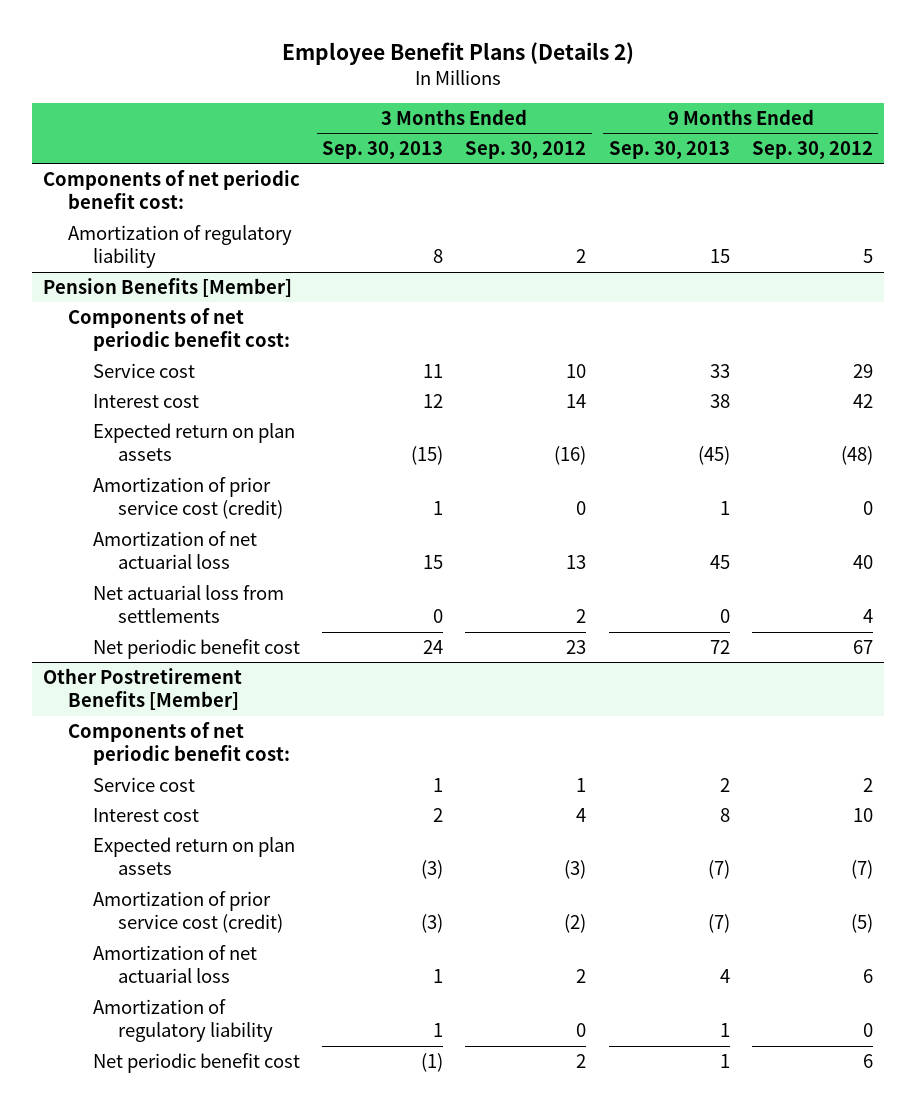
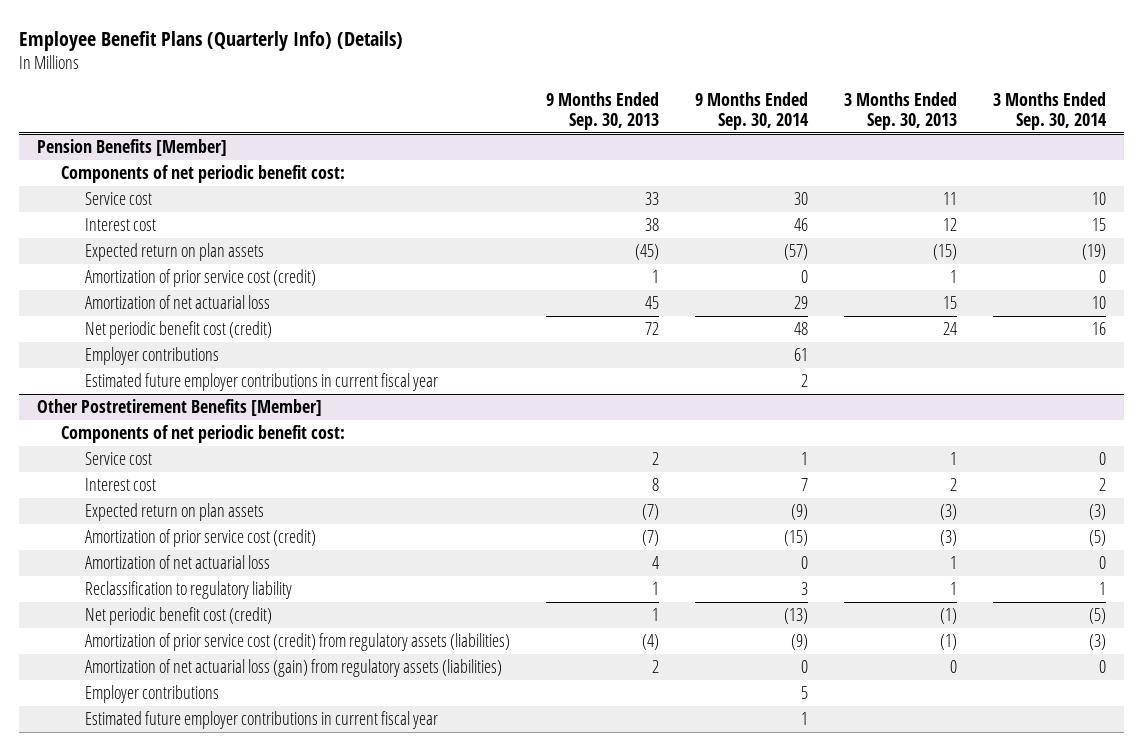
[281,42,634,66] Employee Benefit Plans (Details 2) -> [18,30,403,51] Employee Benefit Plans (Quarterly Info) (Details)
[465,140,587,159] Sep. 30, 2012 -> none
[751,140,873,159] Sep. 30, 2012 -> none
none -> [694,91,809,130] 9 Months Ended Sep. 30, 2014
none -> [992,91,1107,130] 3 Months Ended Sep. 30, 2014
[43,169,301,210] Components of net periodic benefit cost: -> none
[67,224,292,269] Amortization of regulatory liability -> none
[92,584,284,624] Net actuarial loss from settlements -> none
[92,638,300,659] Net periodic benefit cost -> [85,321,273,340] Net periodic benefit cost (credit)
none -> [85,347,220,366] Employer contributions
none -> [85,373,439,392] Estimated future employer contributions in current fiscal year
[92,998,273,1043] Amortization of regulatory liability -> none
none -> [85,581,293,600] Reclassification to regulatory liability
[92,1052,300,1073] Net periodic benefit cost -> [85,607,273,626] Net periodic benefit cost (credit)
none -> [85,633,511,652] Amortization of prior service cost (credit) from regulatory assets (liabilities)
none -> [85,659,503,678] Amortization of net actuarial loss (gain) from regulatory assets (liabilities)
none -> [85,685,220,704] Employer contributions
none -> [85,711,439,730] Estimated future employer contributions in current fiscal year

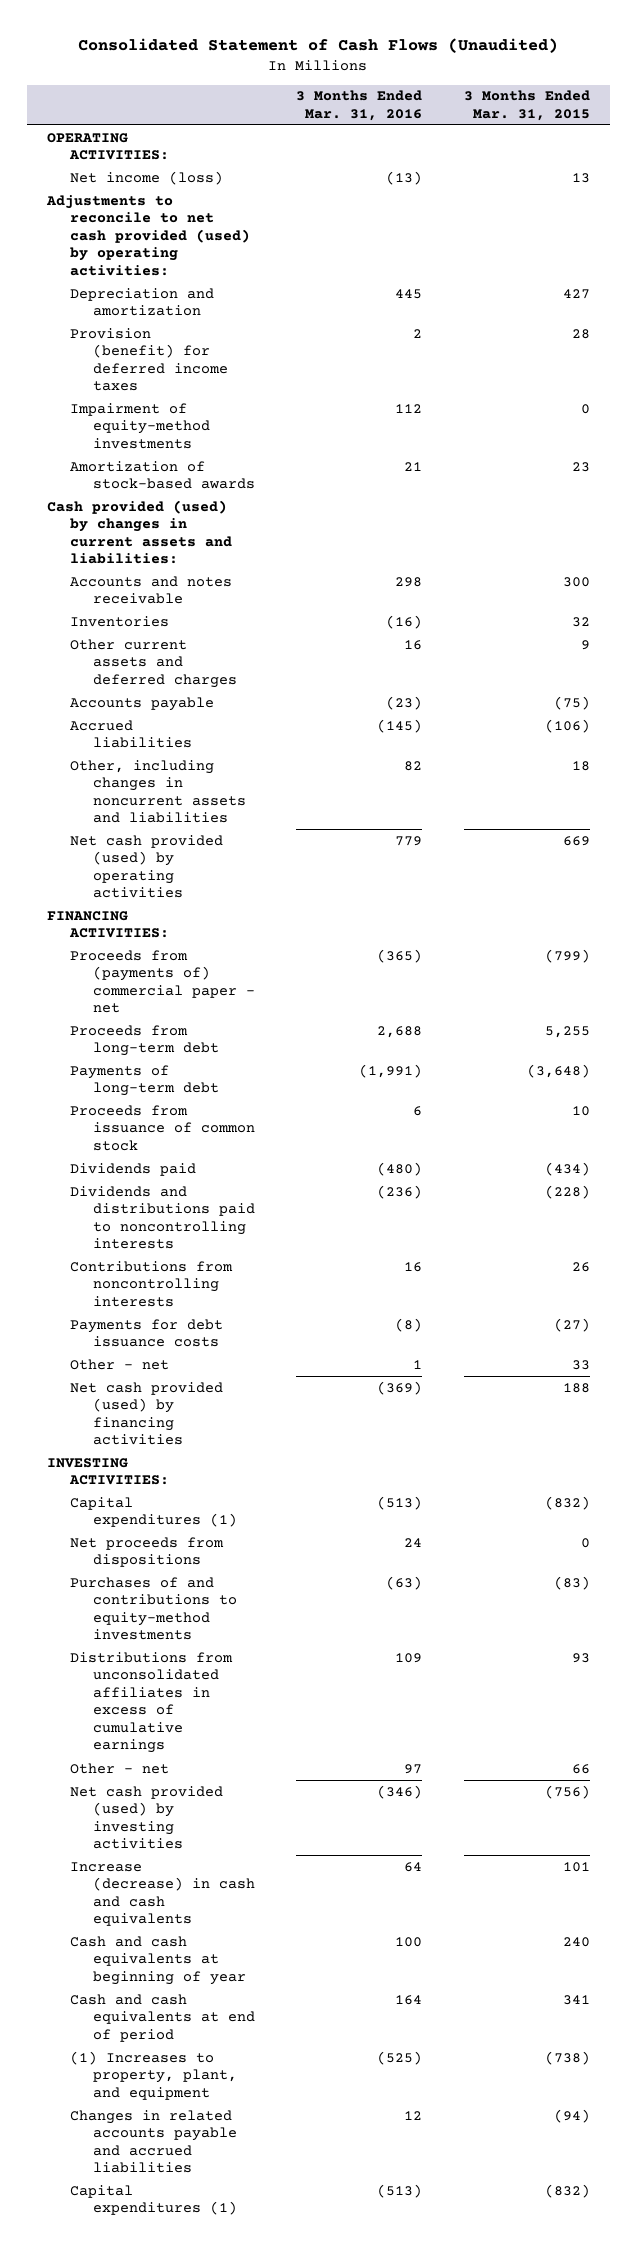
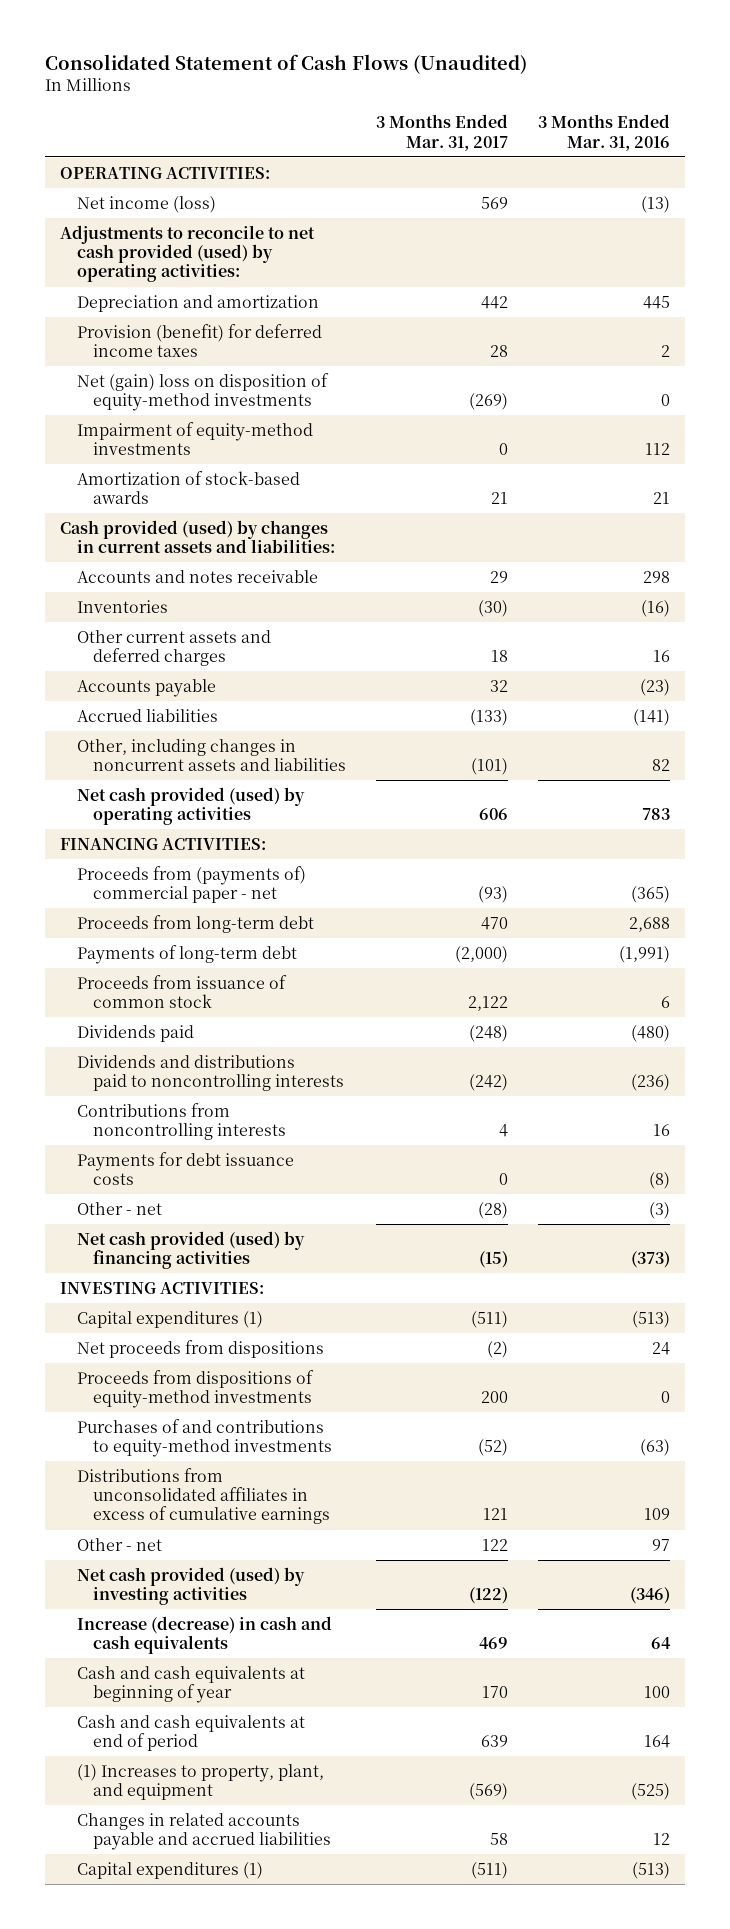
[463,90,590,121] 3 Months Ended Mar. 31, 2015 -> none
none -> [376,114,509,151] 3 Months Ended Mar. 31, 2017
none -> [76,372,329,412] Net (gain) loss on disposition of equity-method investments
[377,718,423,733] (145) -> [632,708,670,726] (141)
[395,835,423,846] 779 -> [641,808,670,821] 783
[413,1359,423,1369] 1 -> [648,1201,670,1219] (3)
[377,1380,423,1395] (369) -> [630,1251,670,1269] (373)
none -> [76,1369,314,1409] Proceeds from dispositions of equity-method investments

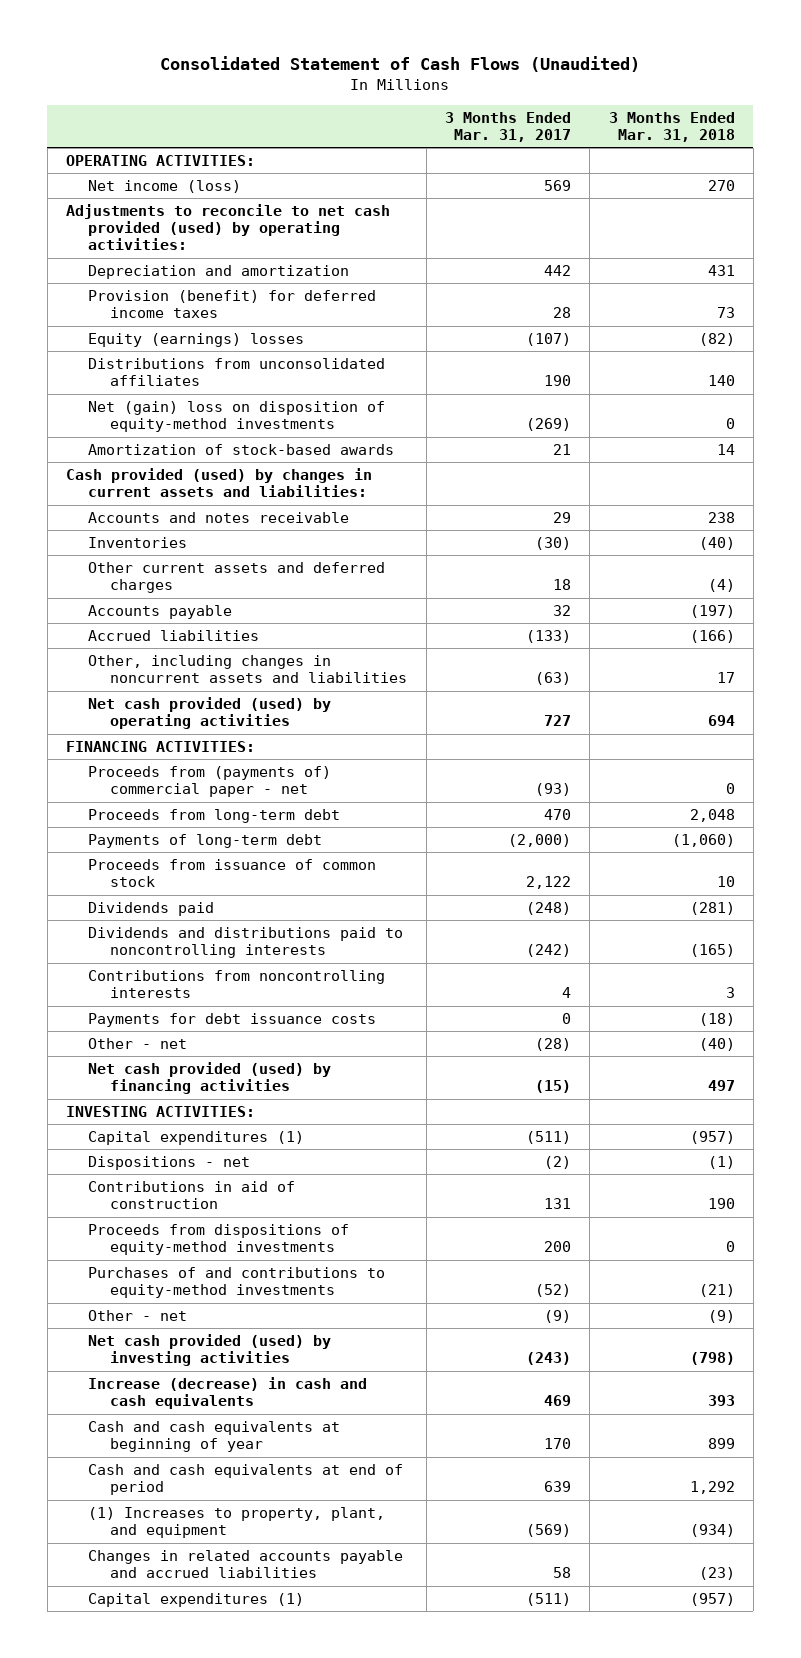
[537,114,670,151] 3 Months Ended Mar. 31, 2016 -> none
none -> [608,112,735,143] 3 Months Ended Mar. 31, 2018
none -> [88,333,305,348] Equity (earnings) losses
none -> [88,358,386,387] Distributions from unconsolidated affiliates
[76,421,313,456] Impairment of equity-method investments -> none
[471,758,509,776] (101) -> [534,672,571,686] (63)
[479,808,509,821] 606 -> [543,715,571,727] 727
[76,1339,324,1358] Net proceeds from dispositions -> [88,1156,251,1171] Dispositions - net
none -> [88,1181,296,1210] Contributions in aid of construction
[76,1467,331,1525] Distributions from unconsolidated affiliates in excess of cumulative earnings -> none
[482,1538,509,1551] 122 -> [543,1310,571,1324] (9)
[469,1587,509,1605] (122) -> [525,1352,571,1366] (243)

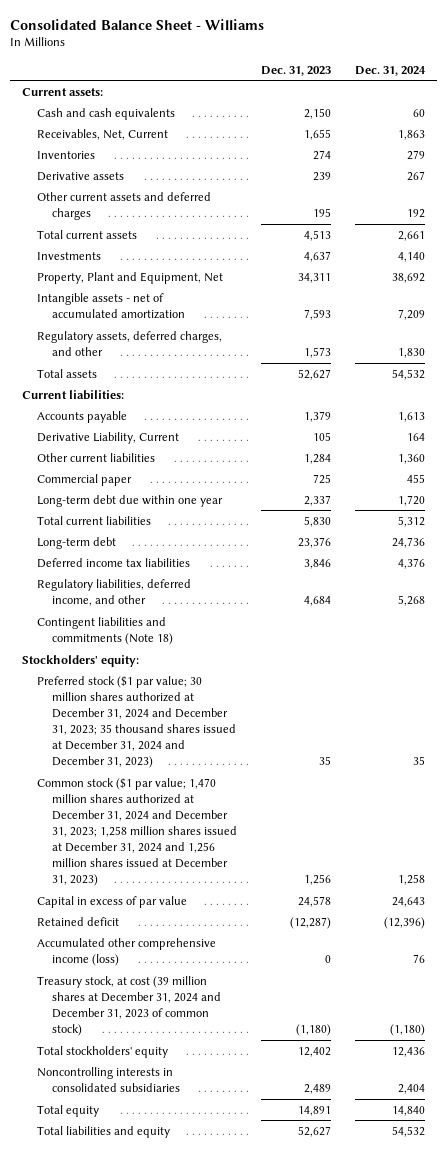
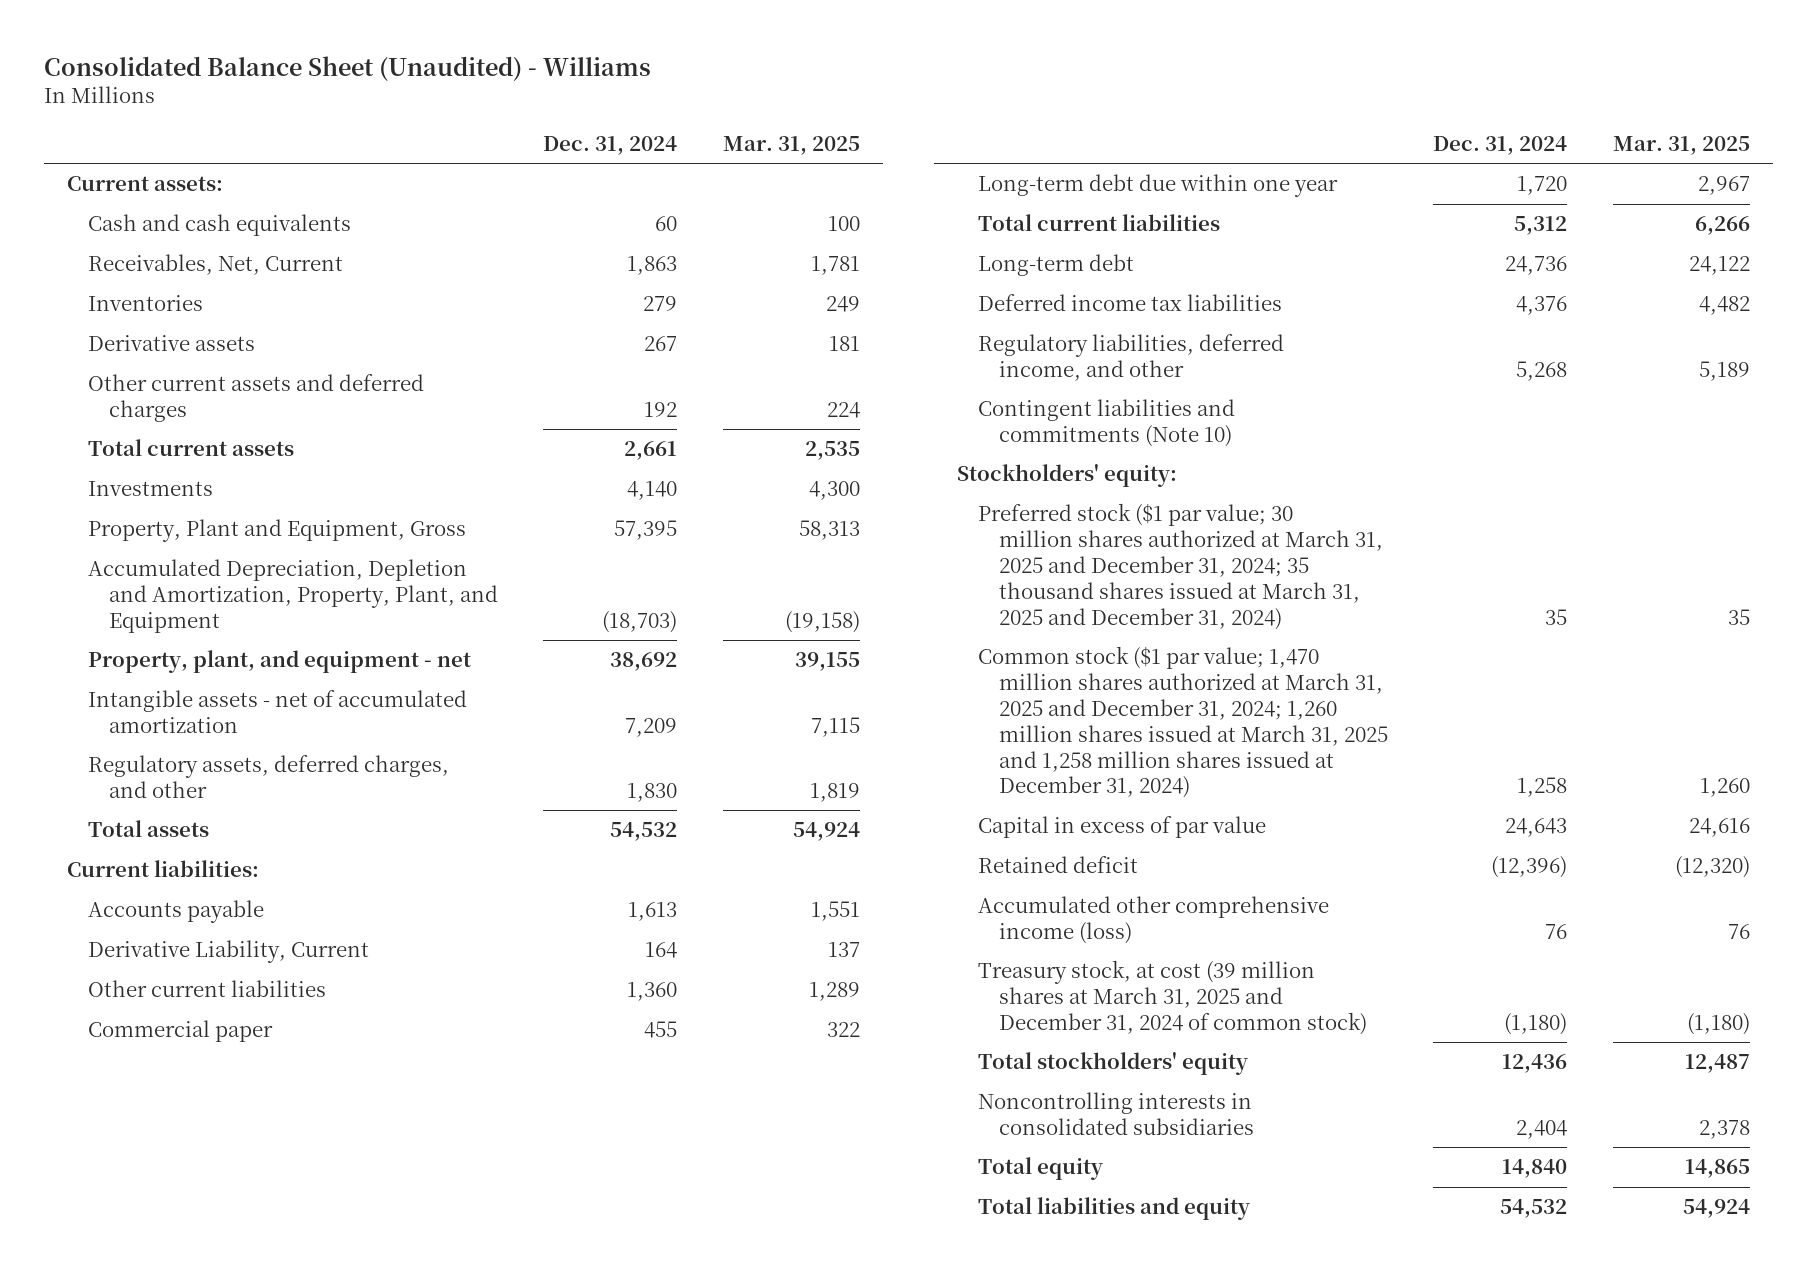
[10,18,265,30] Consolidated Balance Sheet - Williams -> [44,55,652,81] Consolidated Balance Sheet (Unaudited) - Williams
[260,65,331,76] Dec. 31, 2023 -> none
none -> [723,136,861,156] Mar. 31, 2025
none -> [87,519,466,543] Property, Plant and Equipment, Gross
none -> [87,559,498,633] Accumulated Depreciation, Depletion and Amortization, Property, Plant, and Equipment
[36,271,223,284] Property, Plant and Equipment, Net -> [87,650,471,674] Property, plant, and equipment - net
[36,616,173,645] Contingent liabilities and commitments (Note 18) -> [977,399,1235,448] Contingent liabilities and commitments (Note 10)
[36,675,236,769] Preferred stock ($1 par value; 30 million shares authorized at December 31, 2024 and December 31, 2023; 35 thousand shares issued at December 31, 2024 and December 31, 2023) -> [977,503,1383,630] Preferred stock ($1 par value; 30 million shares authorized at March 31, 2025 and December 31, 2024; 35 thousand shares issued at March 31, 2025 and December 31, 2024)
[36,777,237,887] Common stock ($1 par value; 1,470 million shares authorized at December 31, 2024 and December 31, 2023; 1,258 million shares issued at December 31, 2024 and 1,256 million shares issued at December 31, 2023) -> [977,646,1388,799] Common stock ($1 par value; 1,470 million shares authorized at March 31, 2025 and December 31, 2024; 1,260 million shares issued at March 31, 2025 and 1,258 million shares issued at December 31, 2024)
[36,975,221,1036] Treasury stock, at cost (39 million shares at December 31, 2024 and December 31, 2023 of common stock) -> [977,960,1367,1035] Treasury stock, at cost (39 million shares at March 31, 2025 and December 31, 2024 of common stock)

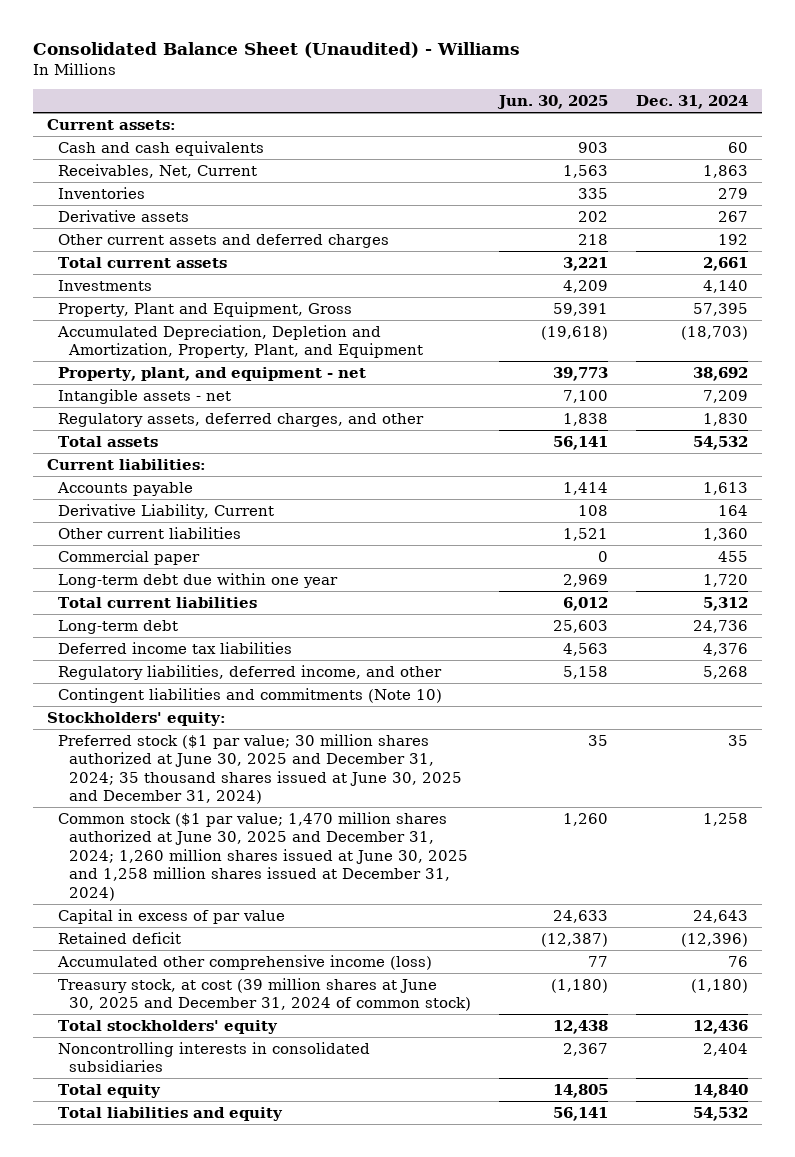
[723,136,861,156] Mar. 31, 2025 -> none
none -> [496,95,608,110] Jun. 30, 2025
[87,690,467,734] Intangible assets - net of accumulated amortization -> [57,388,231,404] Intangible assets - net
[977,503,1383,630] Preferred stock ($1 par value; 30 million shares authorized at March 31, 2025 and December 31, 2024; 35 thousand shares issued at March 31, 2025 and December 31, 2024) -> [57,733,462,805] Preferred stock ($1 par value; 30 million shares authorized at June 30, 2025 and December 31, 2024; 35 thousand shares issued at June 30, 2025 and December 31, 2024)
[977,646,1388,799] Common stock ($1 par value; 1,470 million shares authorized at March 31, 2025 and December 31, 2024; 1,260 million shares issued at March 31, 2025 and 1,258 million shares issued at December 31, 2024) -> [57,811,468,901] Common stock ($1 par value; 1,470 million shares authorized at June 30, 2025 and December 31, 2024; 1,260 million shares issued at June 30, 2025 and 1,258 million shares issued at December 31, 2024)
[977,960,1367,1035] Treasury stock, at cost (39 million shares at March 31, 2025 and December 31, 2024 of common stock) -> [57,977,471,1012] Treasury stock, at cost (39 million shares at June 30, 2025 and December 31, 2024 of common stock)

